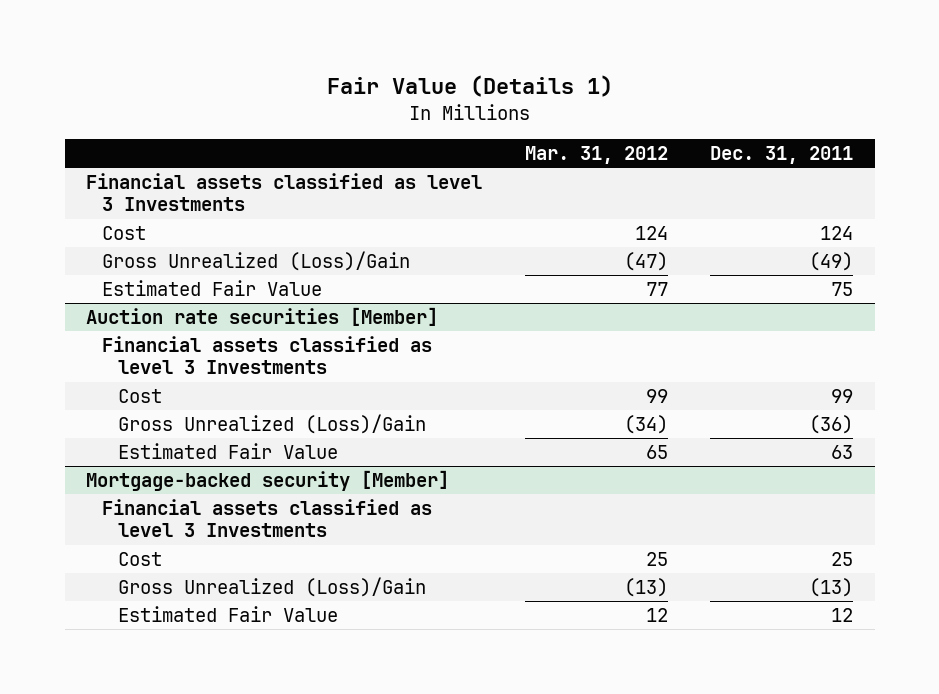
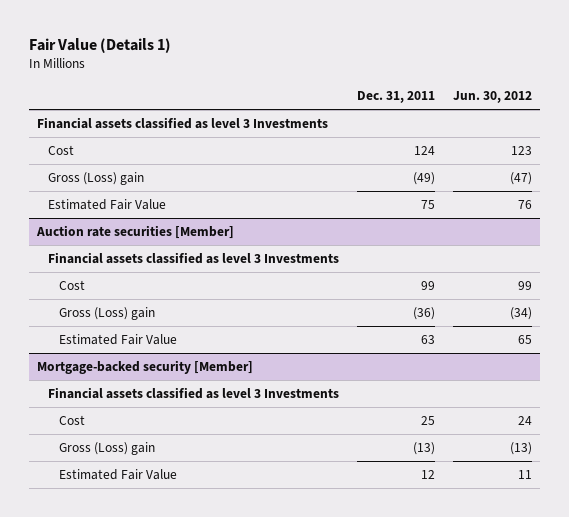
[524,145,668,164] Mar. 31, 2012 -> none
none -> [452,91,532,104] Jun. 30, 2012
[101,251,410,272] Gross Unrealized (Loss)/Gain -> [48,172,145,186] Gross (Loss) gain
[117,414,426,435] Gross Unrealized (Loss)/Gain -> [59,307,156,321] Gross (Loss) gain
[117,577,426,598] Gross Unrealized (Loss)/Gain -> [59,442,156,456] Gross (Loss) gain

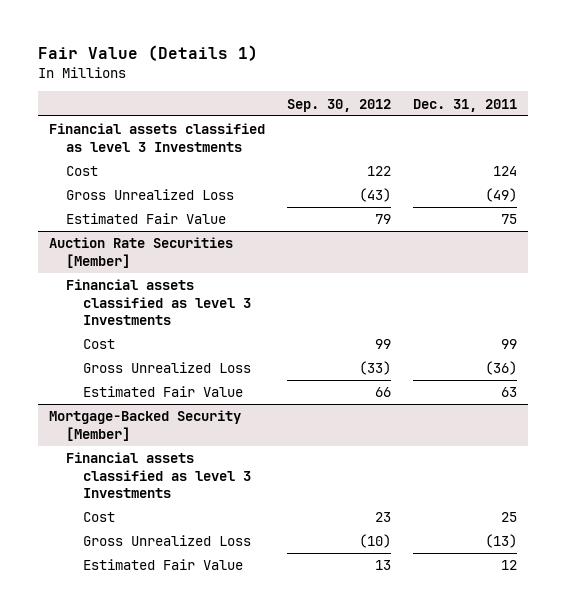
[452,91,532,104] Jun. 30, 2012 -> none
none -> [286,98,391,112] Sep. 30, 2012
[48,172,145,186] Gross (Loss) gain -> [65,189,234,201] Gross Unrealized Loss
[36,225,235,240] Auction rate securities [Member] -> [48,237,233,268] Auction Rate Securities [Member]
[59,307,156,321] Gross (Loss) gain -> [82,362,251,374] Gross Unrealized Loss
[37,360,254,375] Mortgage-backed security [Member] -> [48,410,241,441] Mortgage-Backed Security [Member]
[59,442,156,456] Gross (Loss) gain -> [82,535,251,547] Gross Unrealized Loss

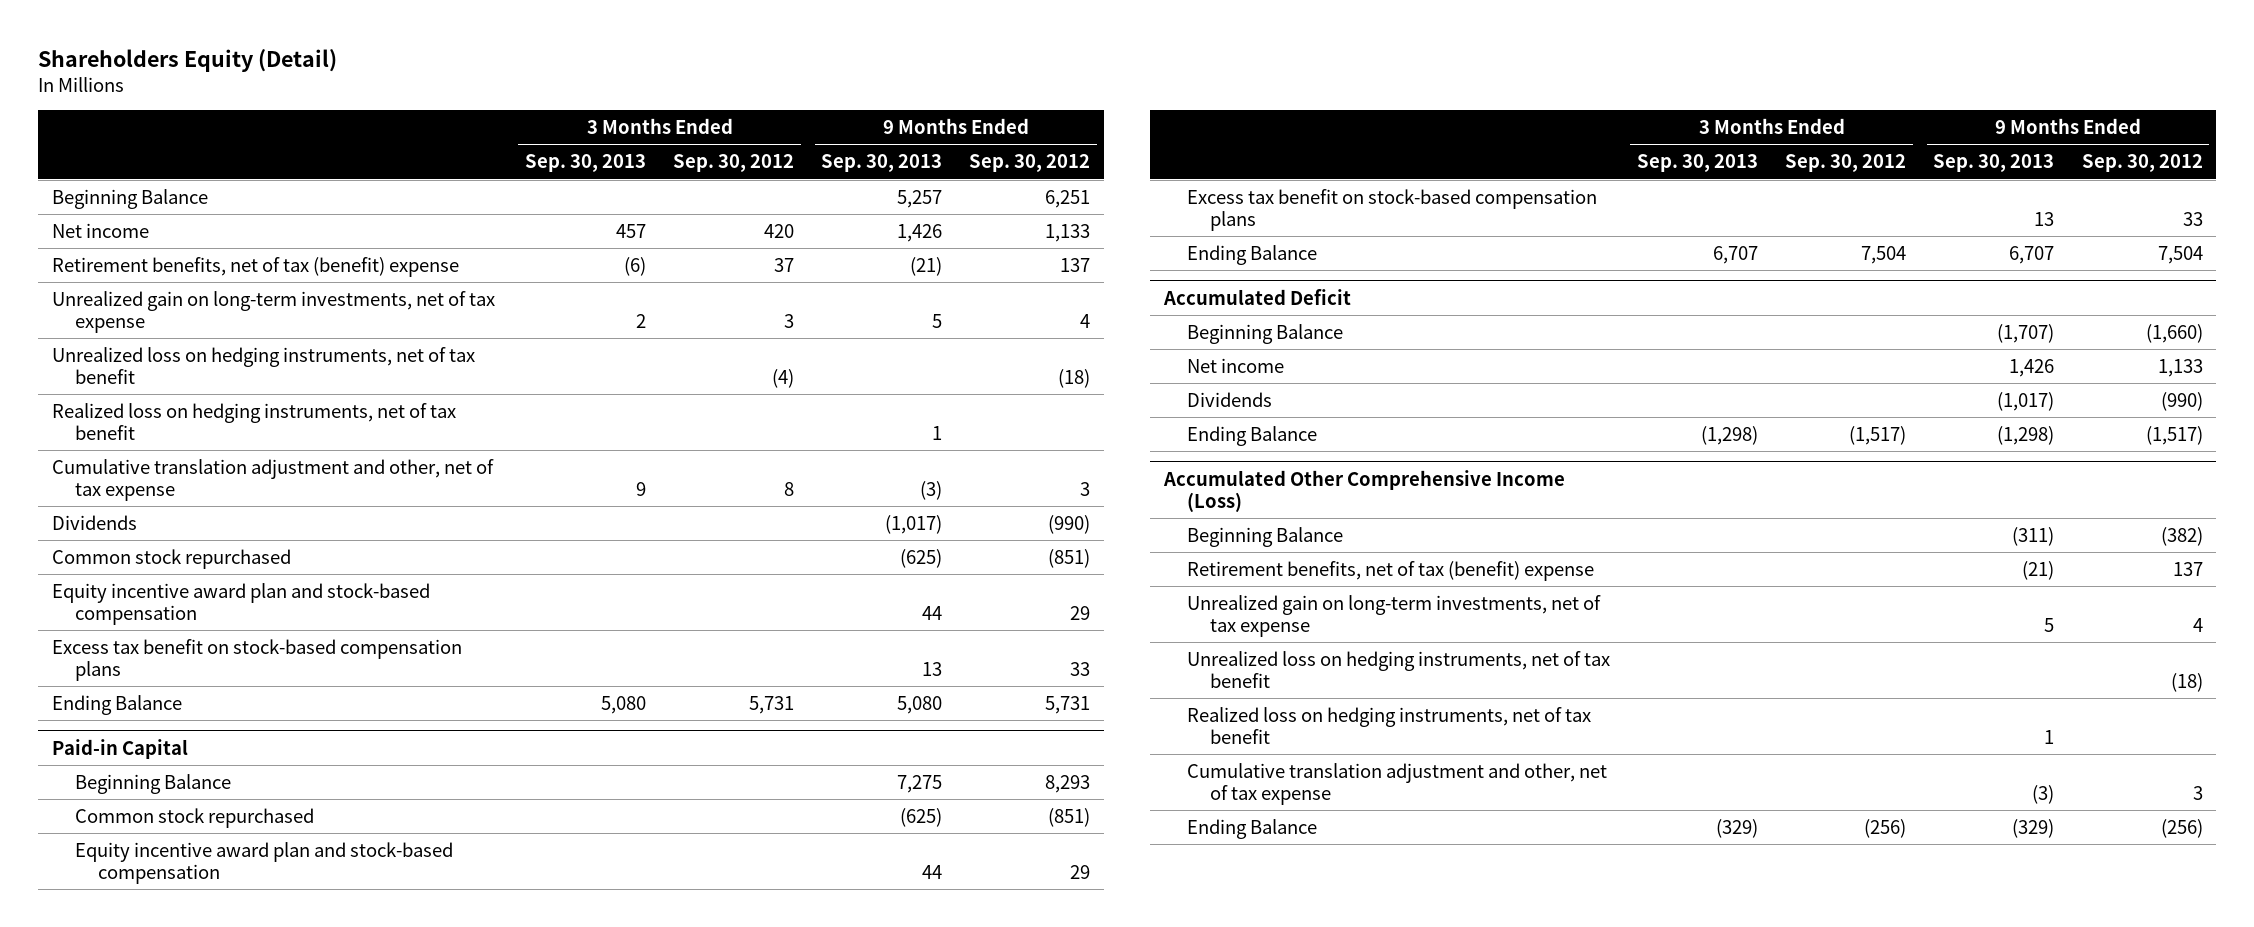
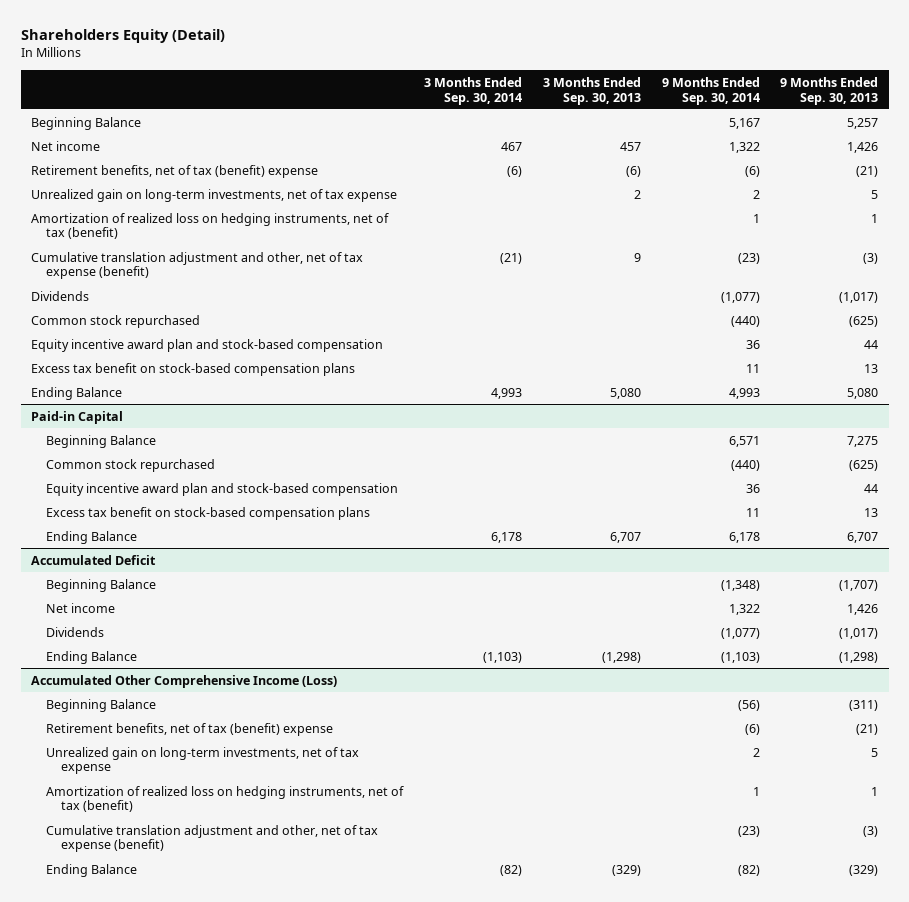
[673,154,795,173] Sep. 30, 2012 -> none
[969,154,1091,173] Sep. 30, 2012 -> none
none -> [423,76,522,105] 3 Months Ended Sep. 30, 2014
none -> [661,76,760,105] 9 Months Ended Sep. 30, 2014
[51,346,475,384] Unrealized loss on hedging instruments, net of tax benefit -> none
[51,402,456,440] Realized loss on hedging instruments, net of tax benefit -> [31,212,390,240] Amortization of realized loss on hedging instruments, net of tax (benefit)
[51,458,494,501] Cumulative translation adjustment and other, net of tax expense -> [31,251,364,280] Cumulative translation adjustment and other, net of tax expense (benefit)
[1187,650,1611,688] Unrealized loss on hedging instruments, net of tax benefit -> none
[1187,706,1592,744] Realized loss on hedging instruments, net of tax benefit -> [46,785,405,813] Amortization of realized loss on hedging instruments, net of tax (benefit)
[1187,762,1608,805] Cumulative translation adjustment and other, net of tax expense -> [46,824,379,853] Cumulative translation adjustment and other, net of tax expense (benefit)

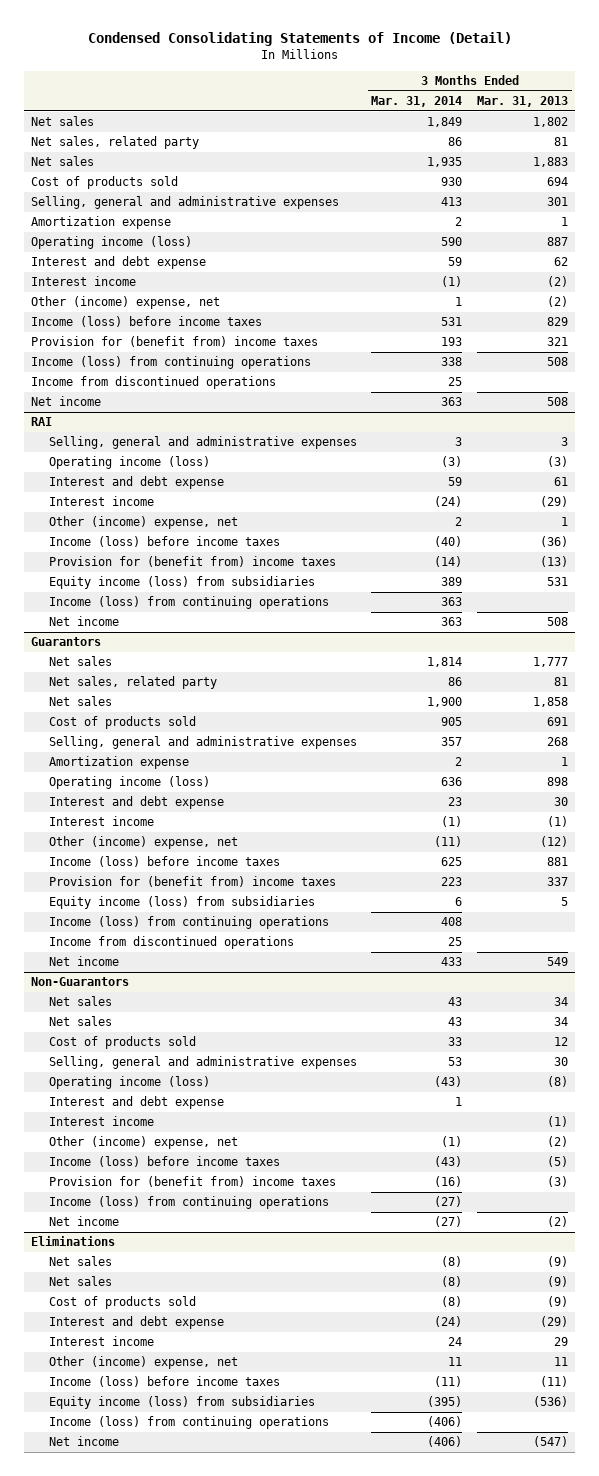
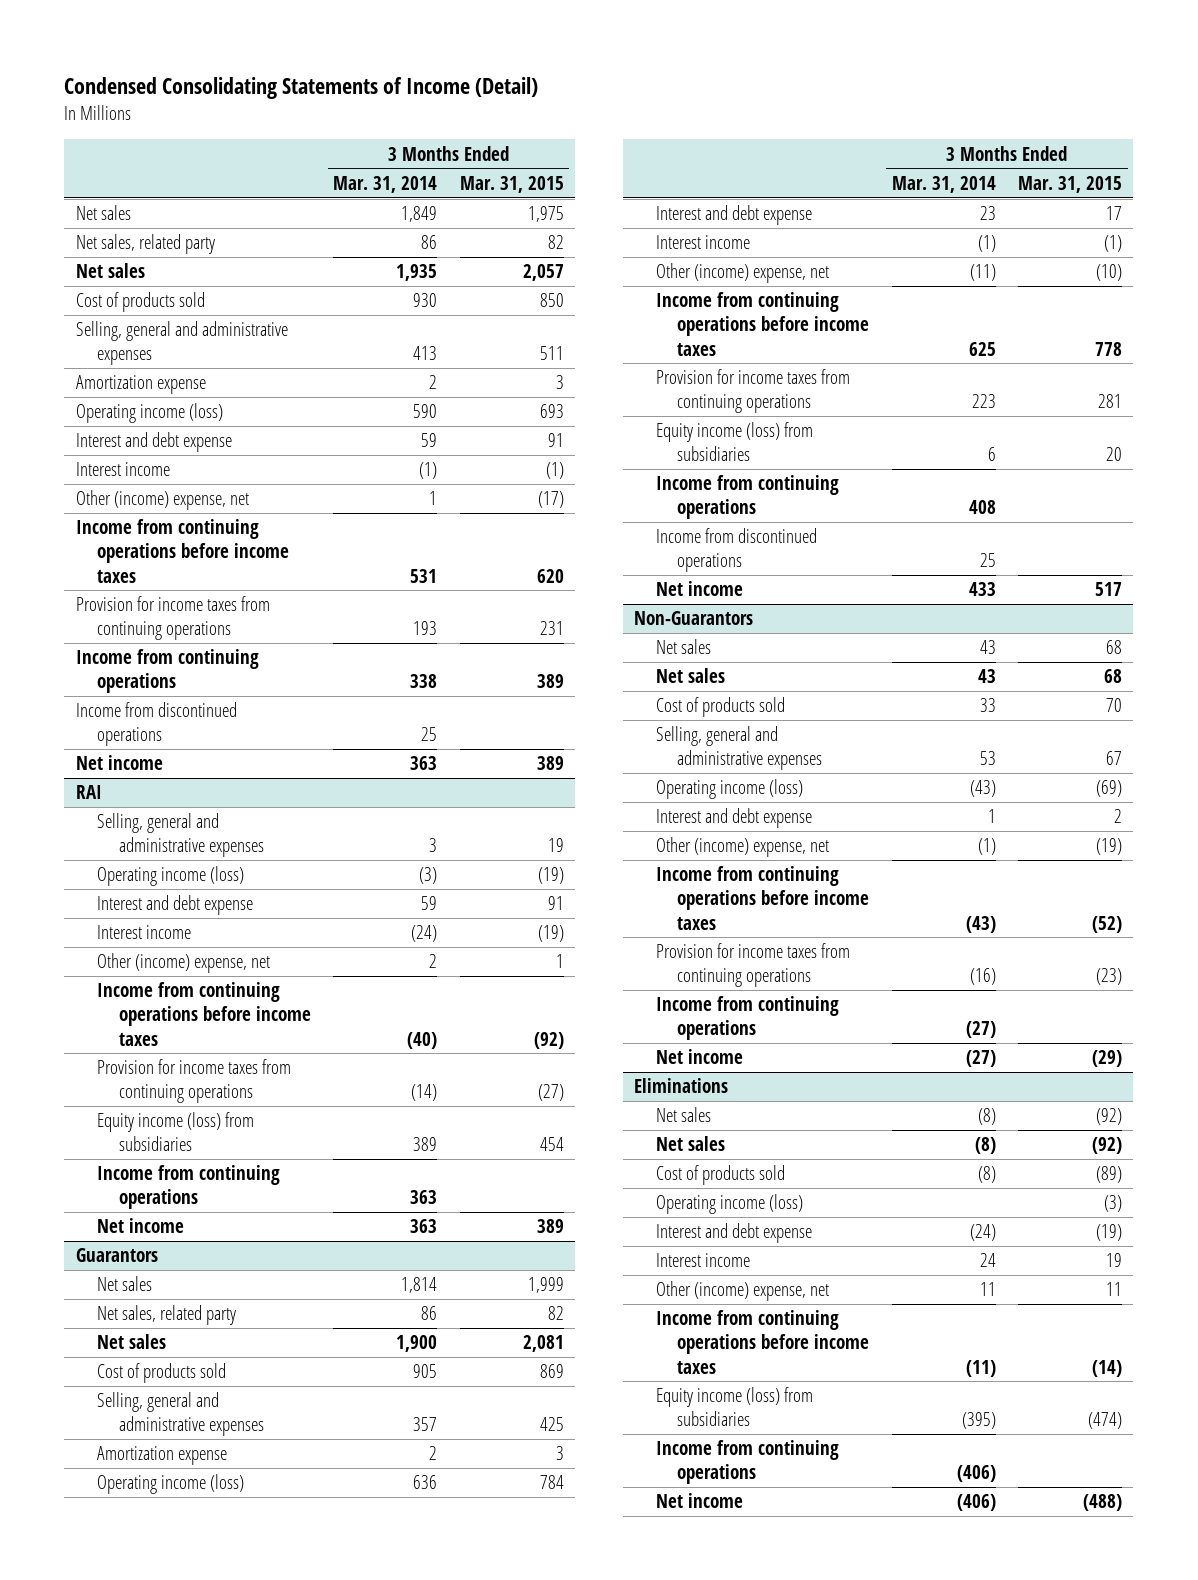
[477,95,569,107] Mar. 31, 2013 -> none
none -> [459,175,564,193] Mar. 31, 2015
[31,316,263,328] Income (loss) before income taxes -> [75,519,290,583] Income from continuing operations before income taxes
[31,336,319,348] Provision for (benefit from) income taxes -> [75,596,270,641] Provision for income taxes from continuing operations
[31,356,312,370] Income (loss) from continuing operations -> [75,649,259,694] Income from continuing operations
[48,536,280,548] Income (loss) before income taxes -> [97,982,312,1046] Income from continuing operations before income taxes
[48,556,336,568] Provision for (benefit from) income taxes -> [97,1059,292,1104] Provision for income taxes from continuing operations
[48,596,329,610] Income (loss) from continuing operations -> [97,1165,281,1210] Income from continuing operations
[48,856,280,868] Income (loss) before income taxes -> [655,292,870,356] Income from continuing operations before income taxes
[48,876,336,888] Provision for (benefit from) income taxes -> [655,369,850,414] Provision for income taxes from continuing operations
[48,916,329,930] Income (loss) from continuing operations -> [655,475,839,520] Income from continuing operations
[48,1116,154,1127] Interest income -> none
[48,1156,280,1168] Income (loss) before income taxes -> [655,866,870,930] Income from continuing operations before income taxes
[48,1176,336,1188] Provision for (benefit from) income taxes -> [655,943,850,988] Provision for income taxes from continuing operations
[48,1196,329,1210] Income (loss) from continuing operations -> [655,996,839,1041] Income from continuing operations
none -> [655,1194,803,1215] Operating income (loss)
[48,1376,280,1388] Income (loss) before income taxes -> [655,1310,870,1374] Income from continuing operations before income taxes
[48,1416,329,1430] Income (loss) from continuing operations -> [655,1440,839,1485] Income from continuing operations

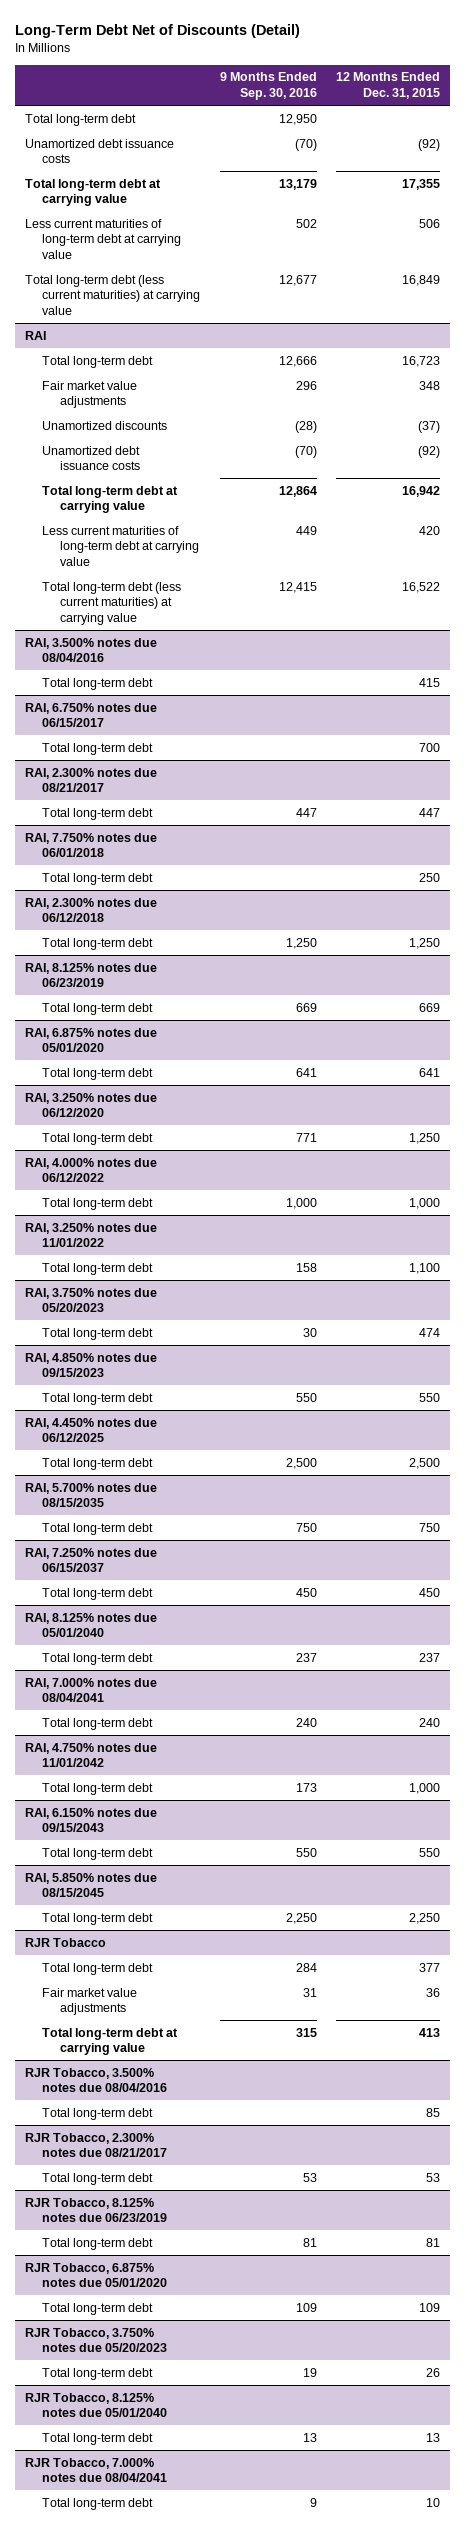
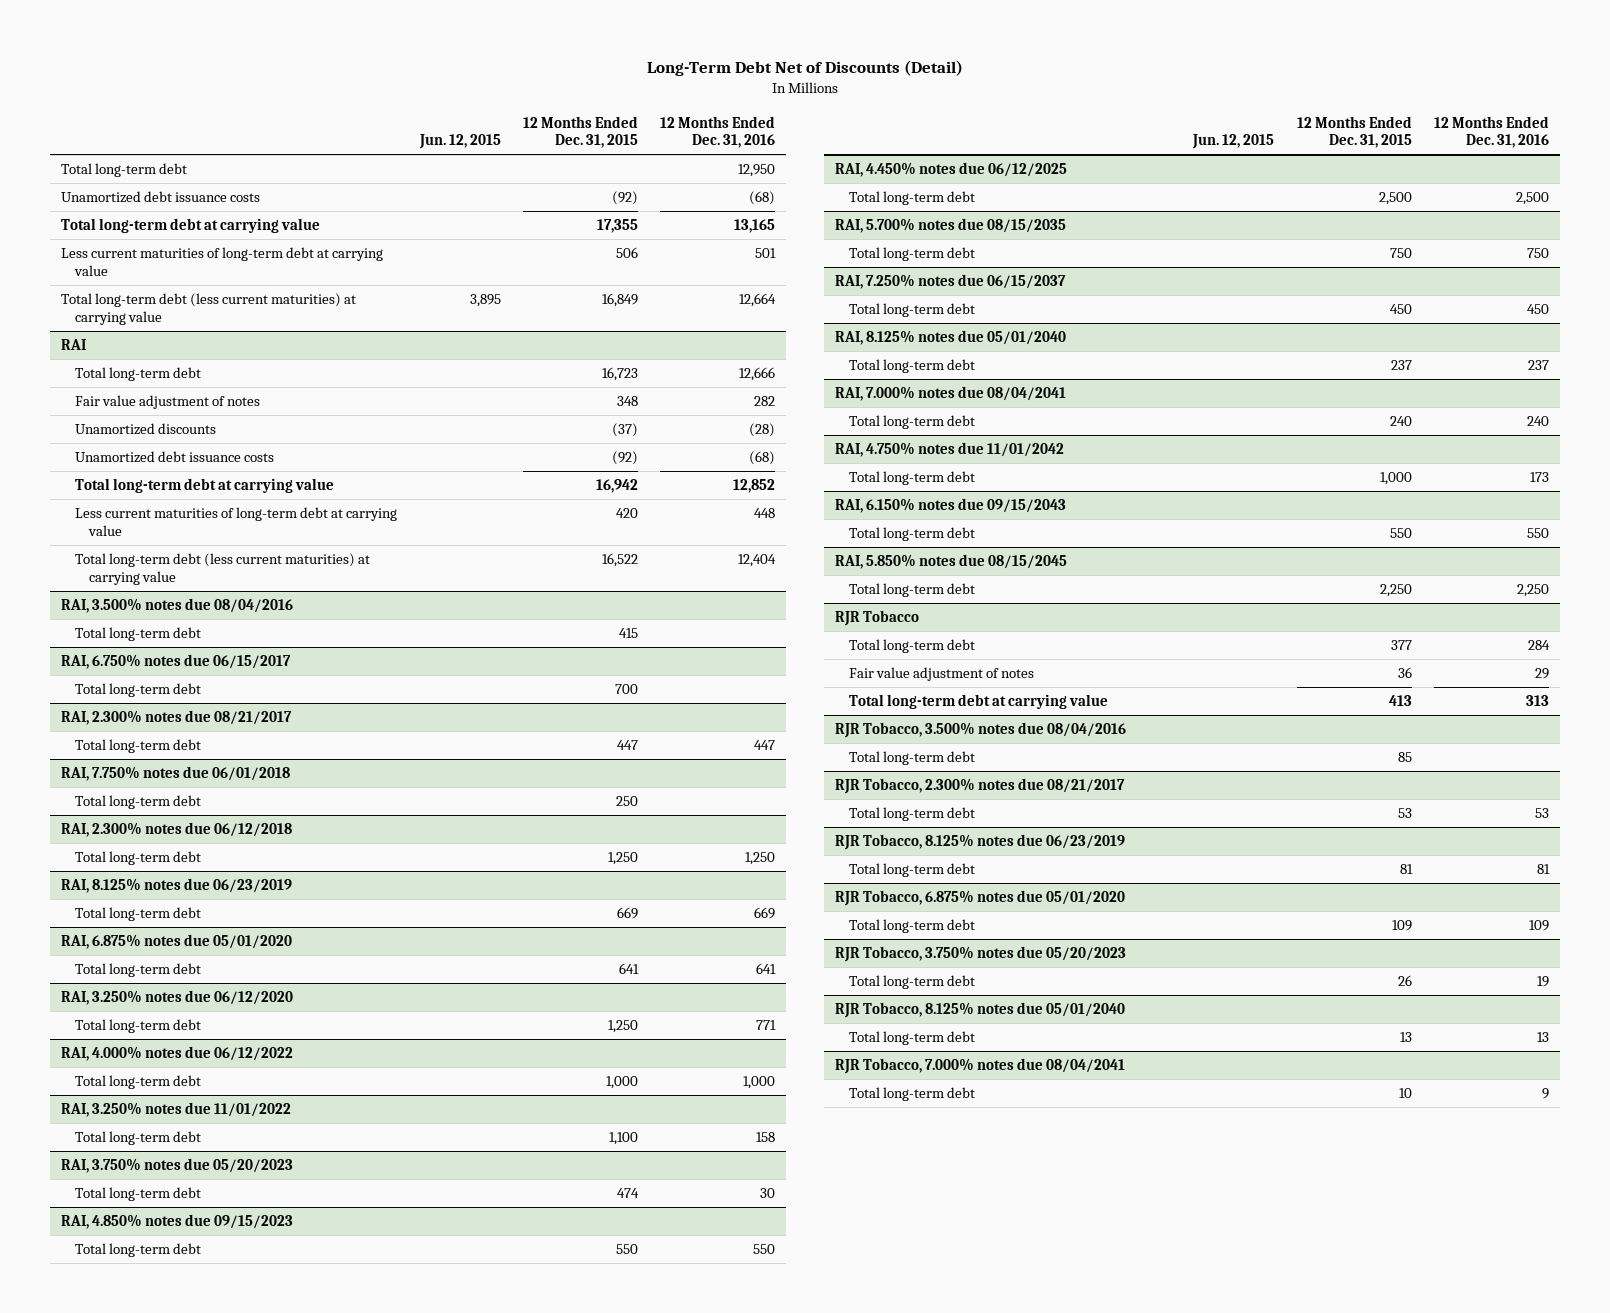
[219,72,317,101] 9 Months Ended Sep. 30, 2016 -> none
none -> [418,134,501,150] Jun. 12, 2015
none -> [660,115,776,149] 12 Months Ended Dec. 31, 2016
[42,380,138,409] Fair market value adjustments -> [75,395,261,410] Fair value adjustment of notes
[42,1987,138,2016] Fair market value adjustments -> [849,667,1035,682] Fair value adjustment of notes

